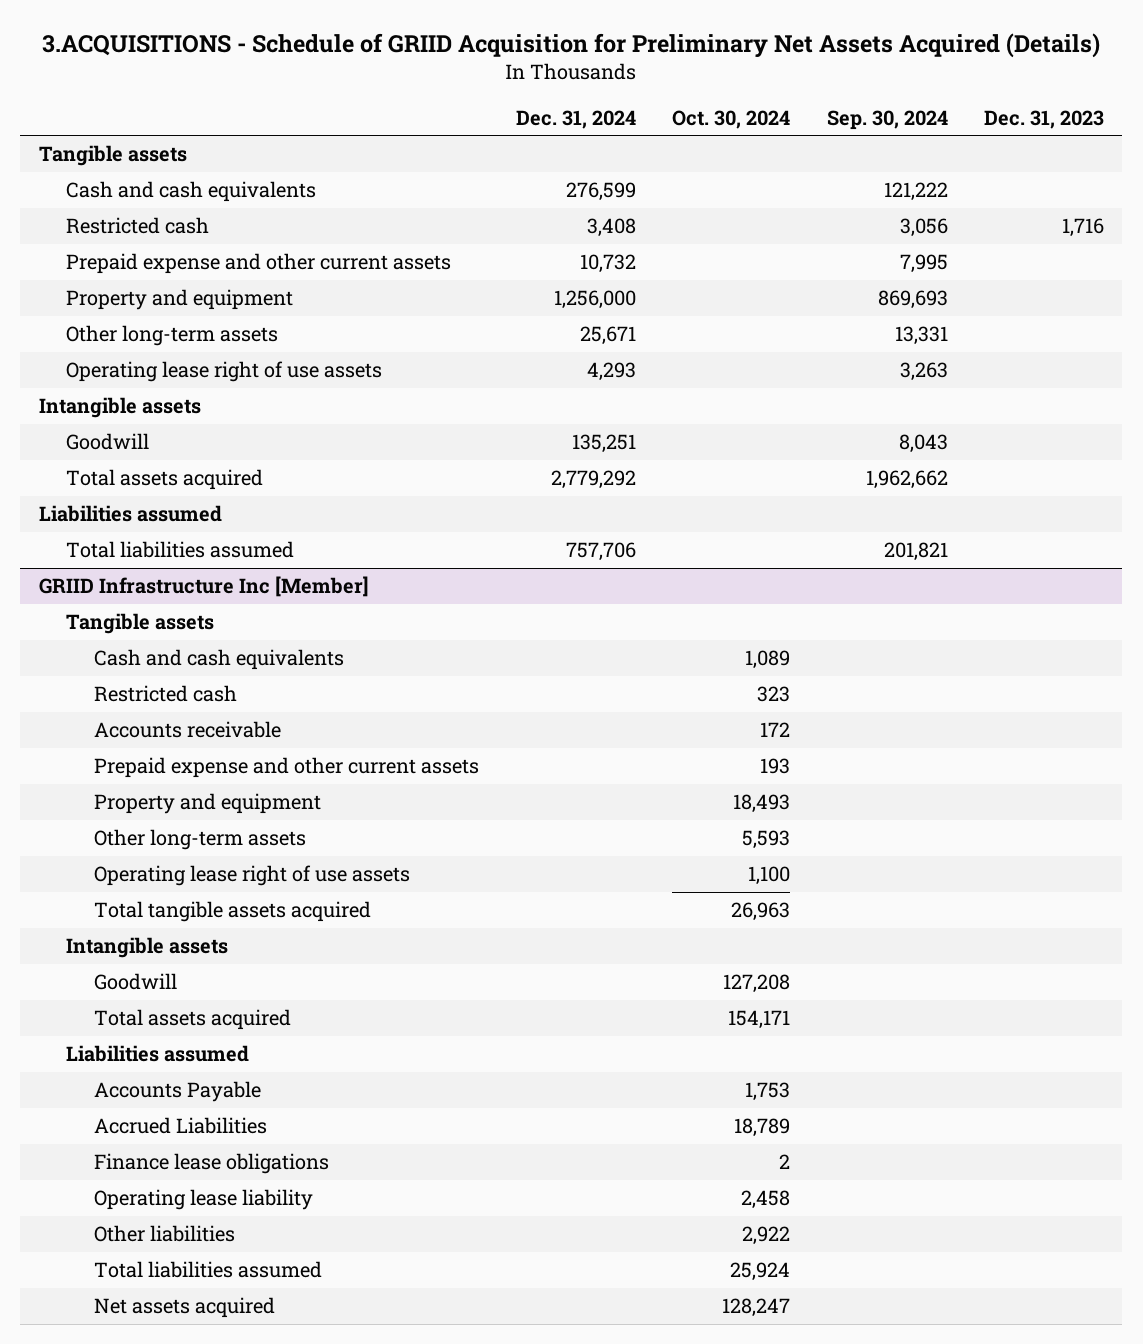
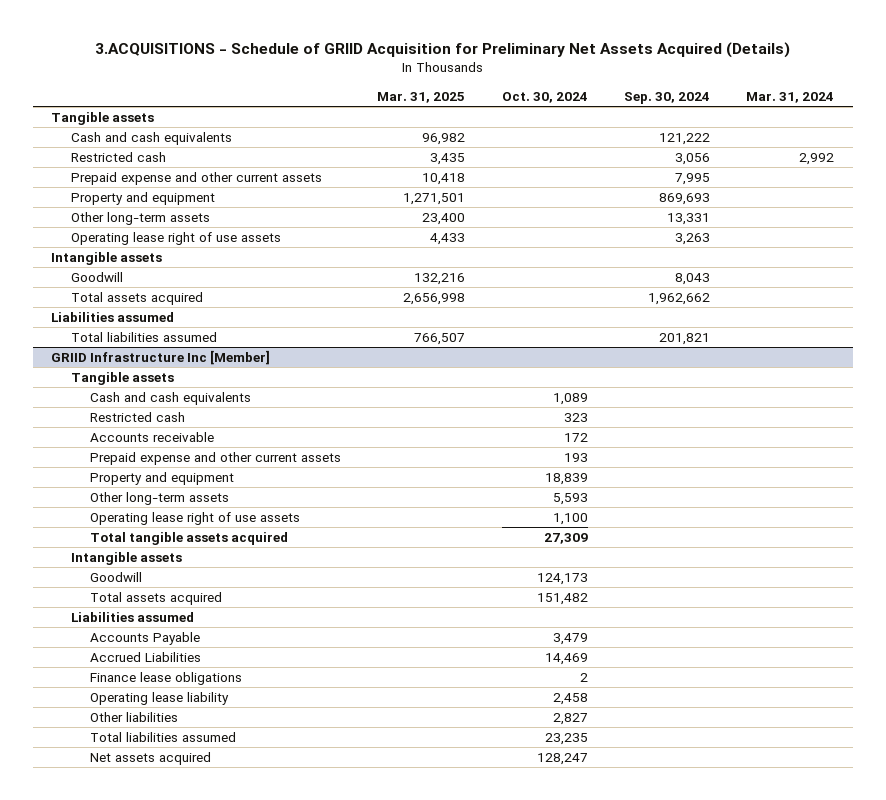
[515,109,636,129] Dec. 31, 2024 -> none
[984,109,1105,129] Dec. 31, 2023 -> none
none -> [377,91,466,103] Mar. 31, 2025
none -> [746,91,835,103] Mar. 31, 2024
[733,794,791,814] 18,493 -> [544,473,588,486] 18,839
[731,902,791,922] 26,963 -> [543,533,588,545] 27,309
[723,974,791,994] 127,208 -> [536,573,588,586] 124,173
[728,1010,791,1030] 154,171 -> [536,593,588,606] 151,482
[745,1082,791,1102] 1,753 -> [552,633,588,646] 3,479
[734,1118,791,1138] 18,789 -> [544,653,588,666] 14,469
[742,1226,791,1246] 2,922 -> [552,713,588,726] 2,827
[730,1262,791,1282] 25,924 -> [544,733,588,746] 23,235

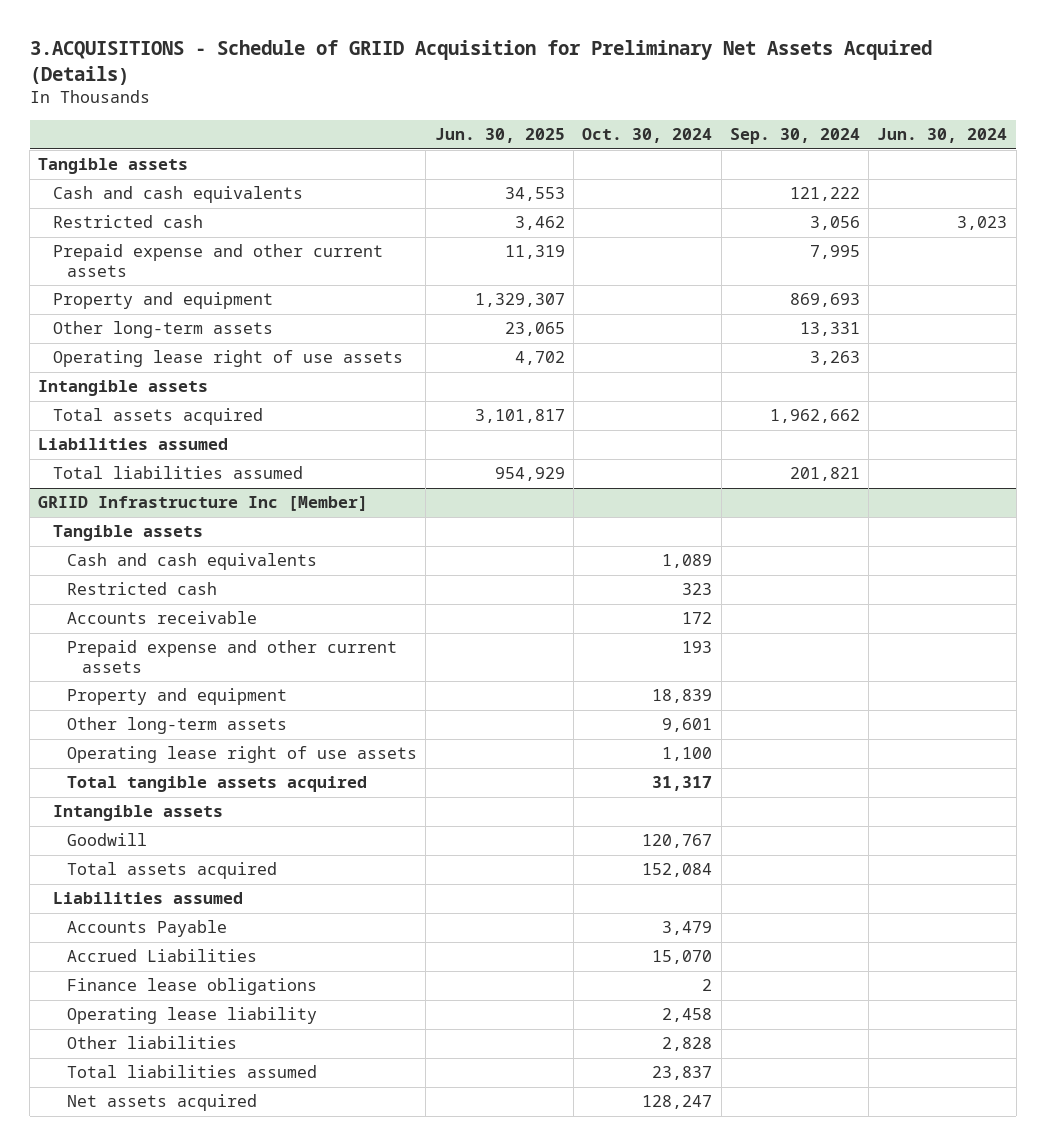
[377,91,466,103] Mar. 31, 2025 -> none
[746,91,835,103] Mar. 31, 2024 -> none
none -> [434,128,565,144] Jun. 30, 2025
none -> [877,128,1008,144] Jun. 30, 2024
[70,272,123,283] Goodwill -> none
[552,493,588,506] 5,593 -> [662,718,713,733] 9,601
[543,533,588,545] 27,309 -> [652,776,713,792] 31,317
[536,573,588,586] 124,173 -> [642,834,713,849] 120,767
[536,593,588,606] 151,482 -> [642,863,713,878] 152,084
[544,653,588,666] 14,469 -> [652,950,713,965] 15,070
[552,713,588,726] 2,827 -> [662,1037,713,1052] 2,828
[544,733,588,746] 23,235 -> [652,1066,713,1081] 23,837

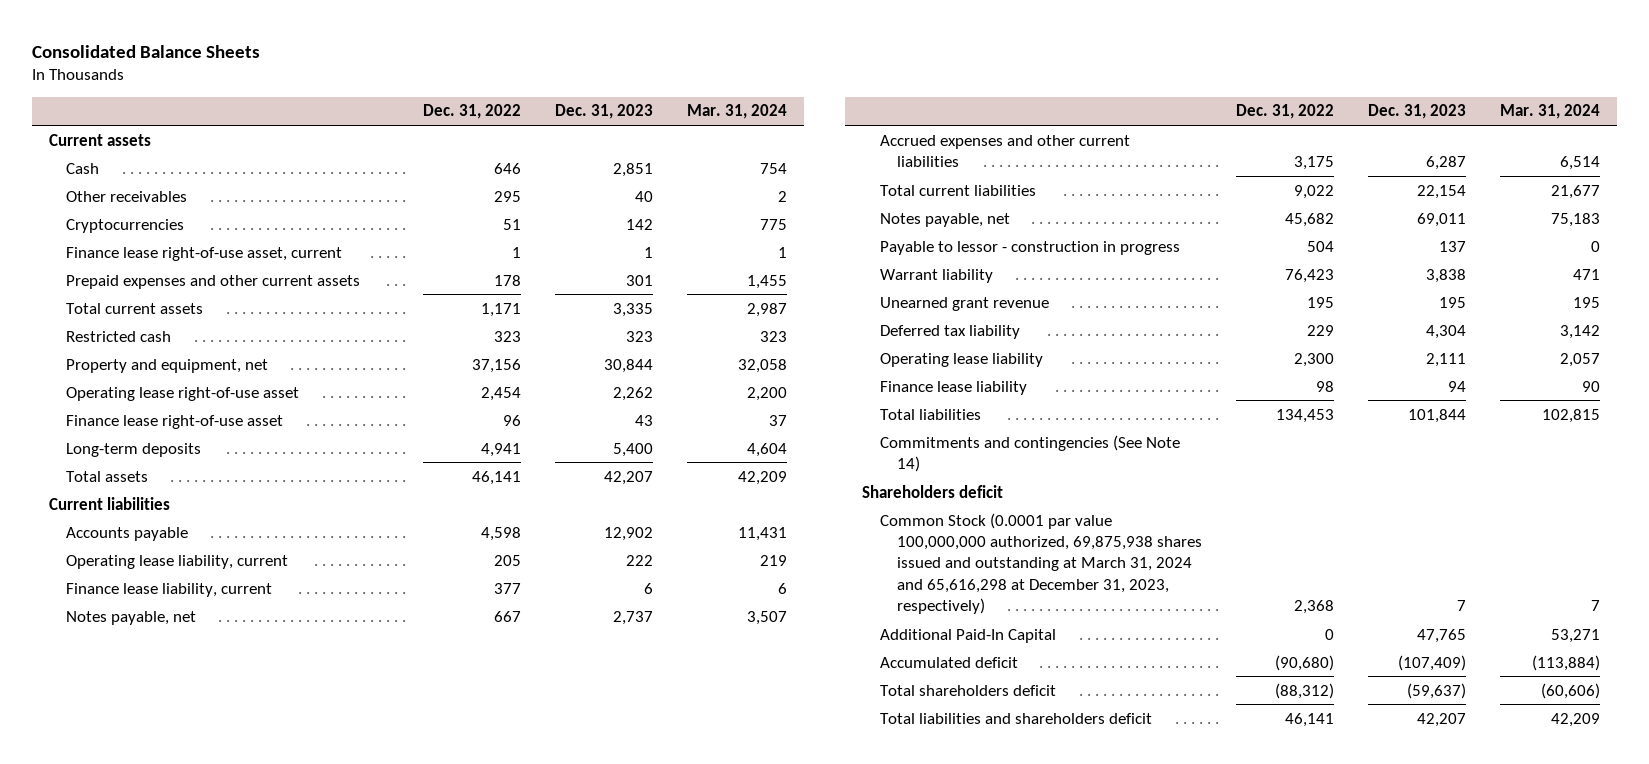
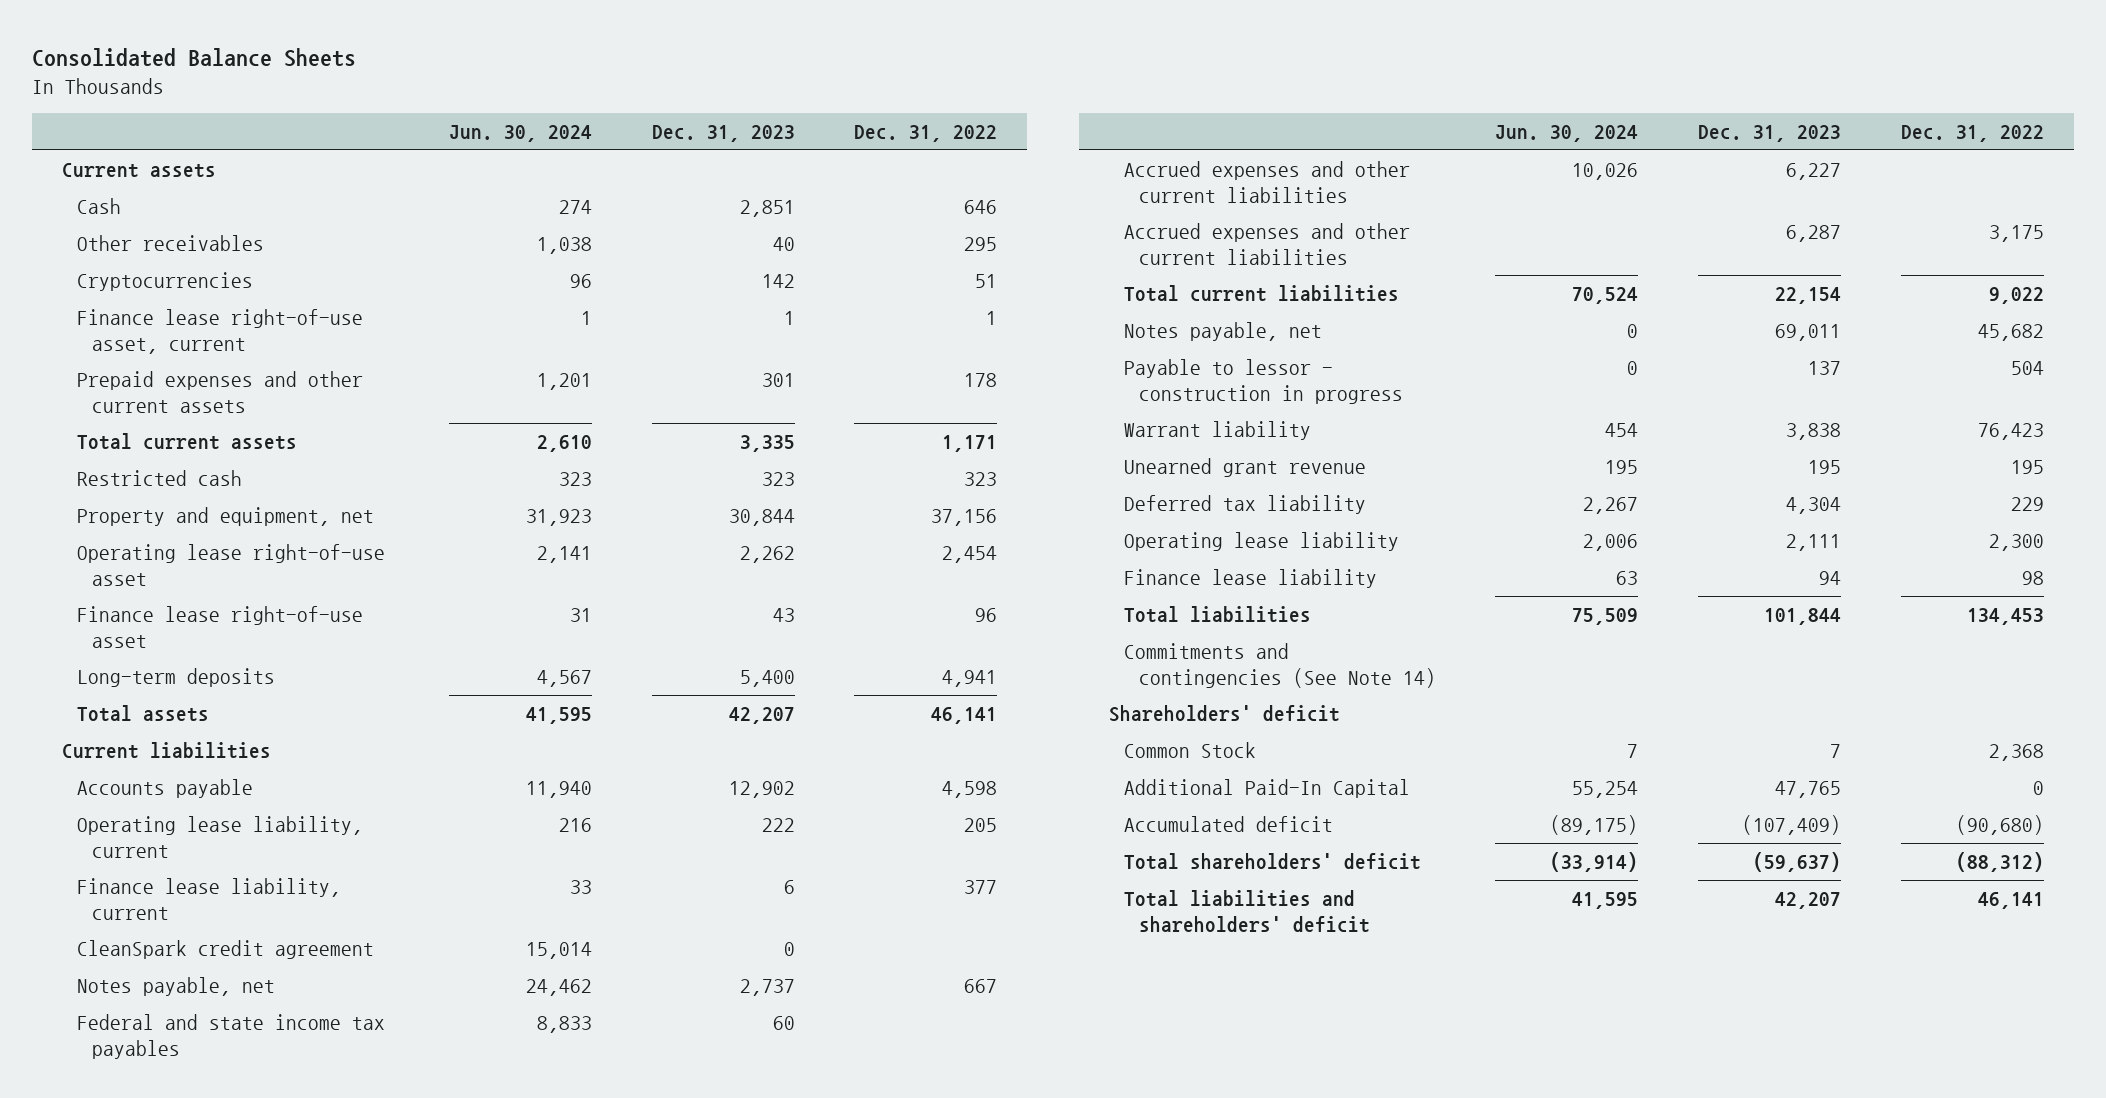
[686,104,787,120] Mar. 31, 2024 -> none
none -> [448,125,592,143] Jun. 30, 2024
none -> [77,939,375,959] CleanSpark credit agreement
none -> [77,1013,386,1059] Federal and state income tax payables
none -> [1123,160,1410,203] Accrued expenses and other current liabilities
[862,484,1004,498] Shareholders deficit -> [1108,704,1340,722] Shareholders' deficit
[879,512,1202,615] Common Stock (0.0001 par value 100,000,000 authorized, 69,875,938 shares issued and outstanding at March 31, 2024 and 65,616,298 at December 31, 2023, respectively) -> [1123,741,1256,758] Common Stock
[879,684,1056,696] Total shareholders deficit -> [1123,852,1421,870] Total shareholders' deficit
[879,712,1152,724] Total liabilities and shareholders deficit -> [1123,889,1370,933] Total liabilities and shareholders' deficit

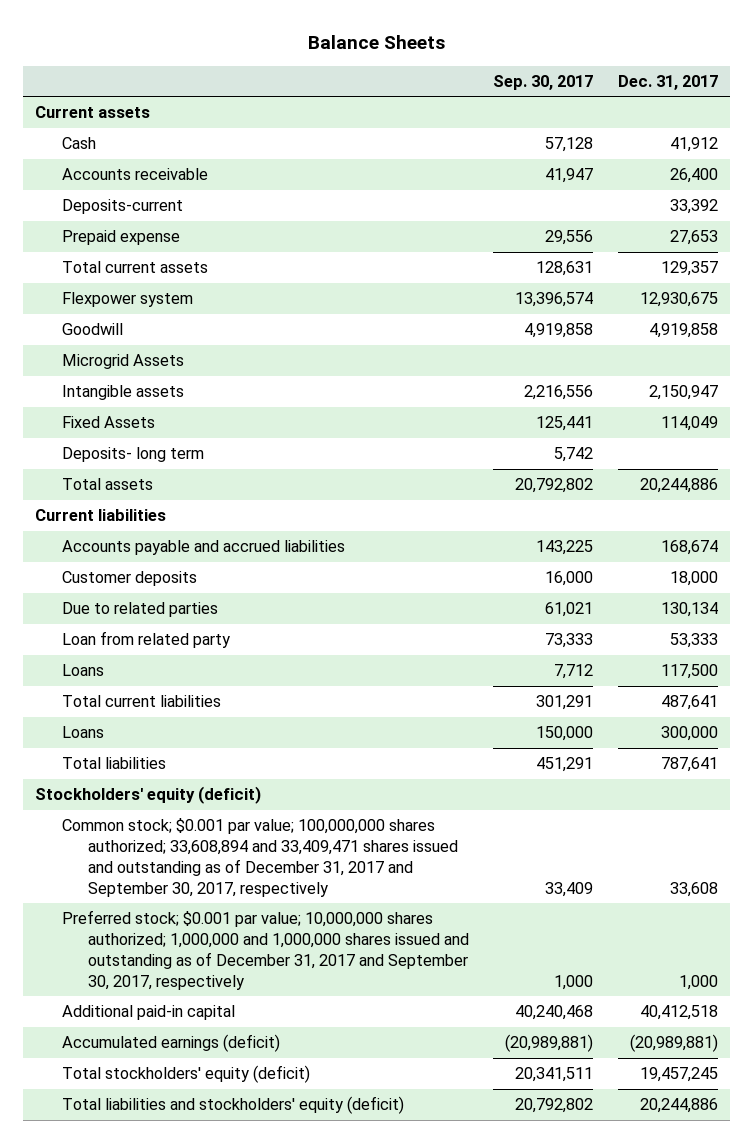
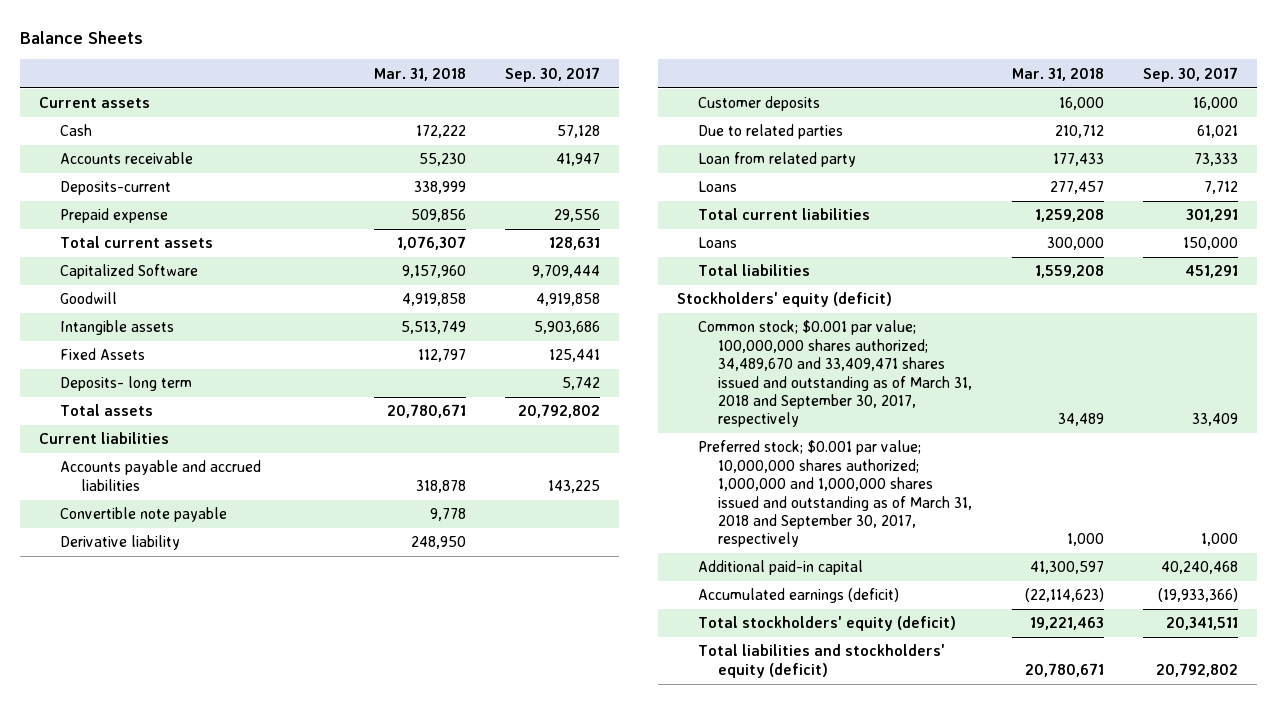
[617,75,718,91] Dec. 31, 2017 -> none
none -> [373,67,466,81] Mar. 31, 2018
[61,292,193,308] Flexpower system -> none
none -> [59,264,198,280] Capitalized Software
[61,354,184,370] Microgrid Assets -> none
[524,385,594,401] 2,216,556 -> [533,321,600,335] 5,903,686
none -> [59,507,227,523] Convertible note payable
none -> [59,535,180,551] Derivative liability
[61,818,458,897] Common stock; $0.001 par value; 100,000,000 shares authorized; 33,608,894 and 33,409,471 shares issued and outstanding as of December 31, 2017 and September 30, 2017, respectively -> [697,320,973,428] Common stock; $0.001 par value; 100,000,000 shares authorized; 34,489,670 and 33,409,471 shares issued and outstanding as of March 31, 2018 and September 30, 2017, respectively
[61,910,469,990] Preferred stock; $0.001 par value; 10,000,000 shares authorized; 1,000,000 and 1,000,000 shares issued and outstanding as of December 31, 2017 and September 30, 2017, respectively -> [697,440,973,548] Preferred stock; $0.001 par value; 10,000,000 shares authorized; 1,000,000 and 1,000,000 shares issued and outstanding as of March 31, 2018 and September 30, 2017, respectively
[505,1034,594,1053] (20,989,881) -> [1157,588,1238,603] (19,933,366)

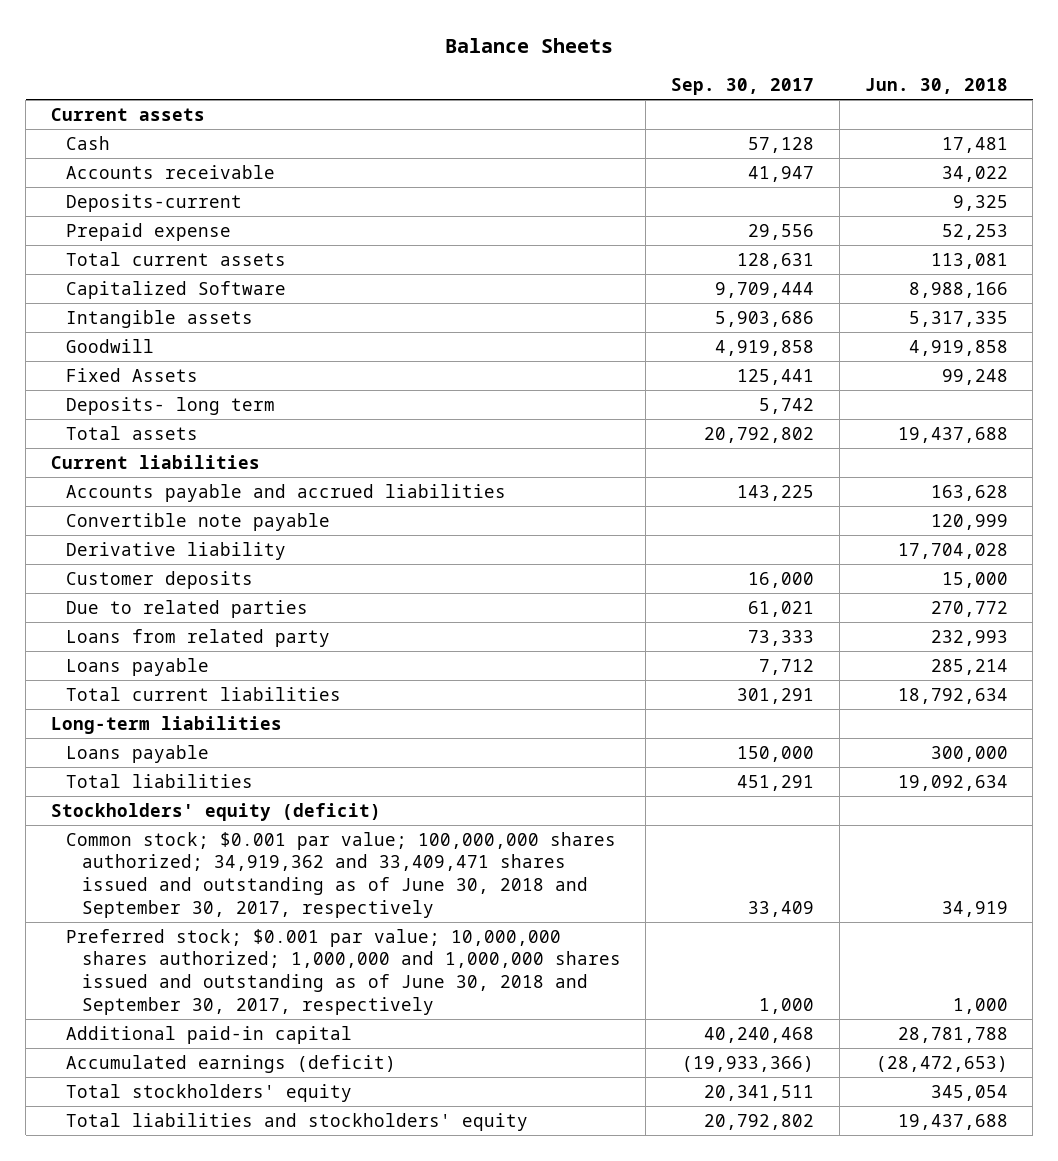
[373,67,466,81] Mar. 31, 2018 -> none
none -> [864,78,1008,95] Jun. 30, 2018
[59,292,117,305] Goodwill -> [66,338,155,353] Goodwill
[697,152,856,168] Loan from related party -> [66,628,331,647] Loans from related party
[697,181,737,193] Loans -> [66,657,210,676] Loans payable
none -> [50,715,282,734] Long-term liabilities
[697,237,737,249] Loans -> [66,744,210,763] Loans payable
[697,320,973,428] Common stock; $0.001 par value; 100,000,000 shares authorized; 34,489,670 and 33,409,471 shares issued and outstanding as of March 31, 2018 and September 30, 2017, respectively -> [66,831,617,918] Common stock; $0.001 par value; 100,000,000 shares authorized; 34,919,362 and 33,409,471 shares issued and outstanding as of June 30, 2018 and September 30, 2017, respectively
[697,440,973,548] Preferred stock; $0.001 par value; 10,000,000 shares authorized; 1,000,000 and 1,000,000 shares issued and outstanding as of March 31, 2018 and September 30, 2017, respectively -> [66,928,621,1015] Preferred stock; $0.001 par value; 10,000,000 shares authorized; 1,000,000 and 1,000,000 shares issued and outstanding as of June 30, 2018 and September 30, 2017, respectively
[697,616,956,632] Total stockholders' equity (deficit) -> [66,1083,353,1102] Total stockholders' equity
[697,644,945,678] Total liabilities and stockholders' equity (deficit) -> [66,1112,529,1131] Total liabilities and stockholders' equity

